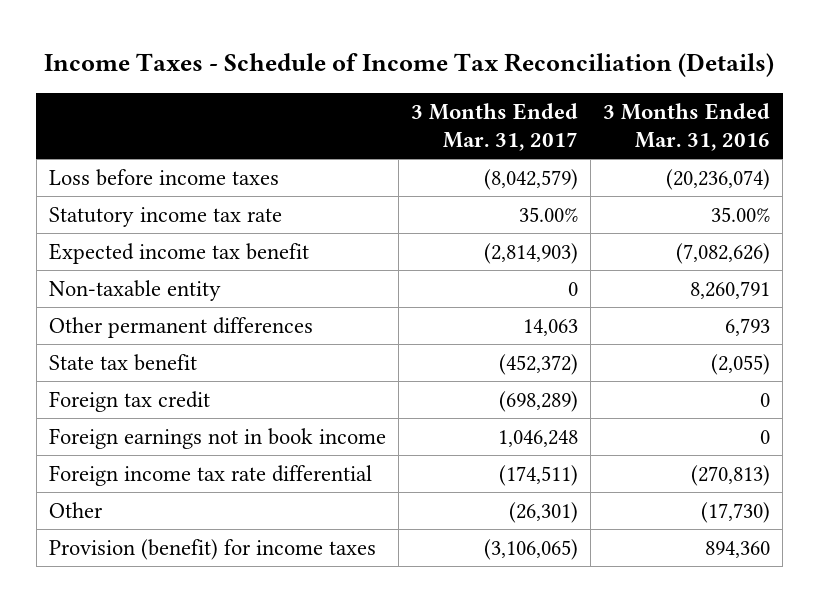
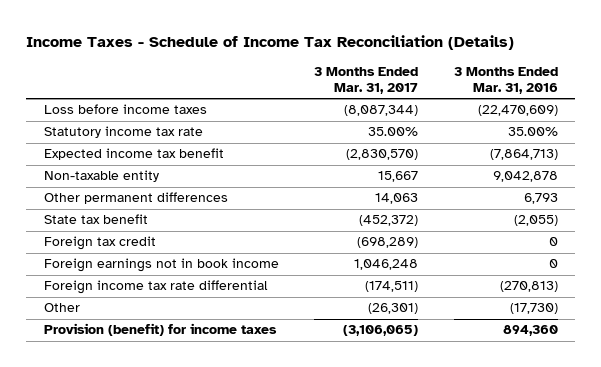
[483,168,578,190] (8,042,579) -> [344,105,419,117] (8,087,344)
[666,168,771,190] (20,236,074) -> [477,105,558,117] (22,470,609)
[483,242,578,264] (2,814,903) -> [346,149,419,161] (2,830,570)
[676,242,771,264] (7,082,626) -> [489,149,558,161] (7,864,713)
[567,281,578,296] 0 -> [378,171,419,183] 15,667
[690,280,771,299] 8,260,791 -> [492,171,558,183] 9,042,878

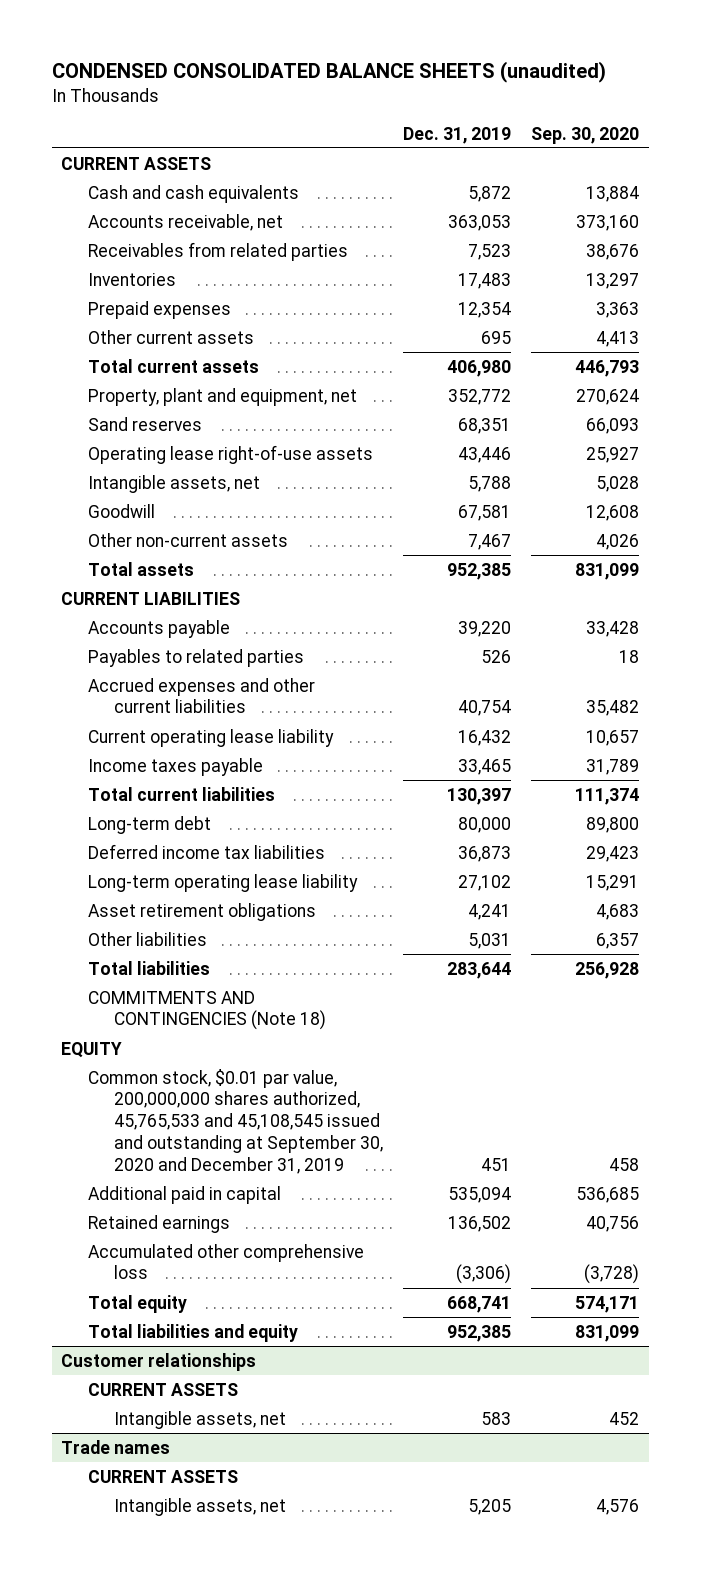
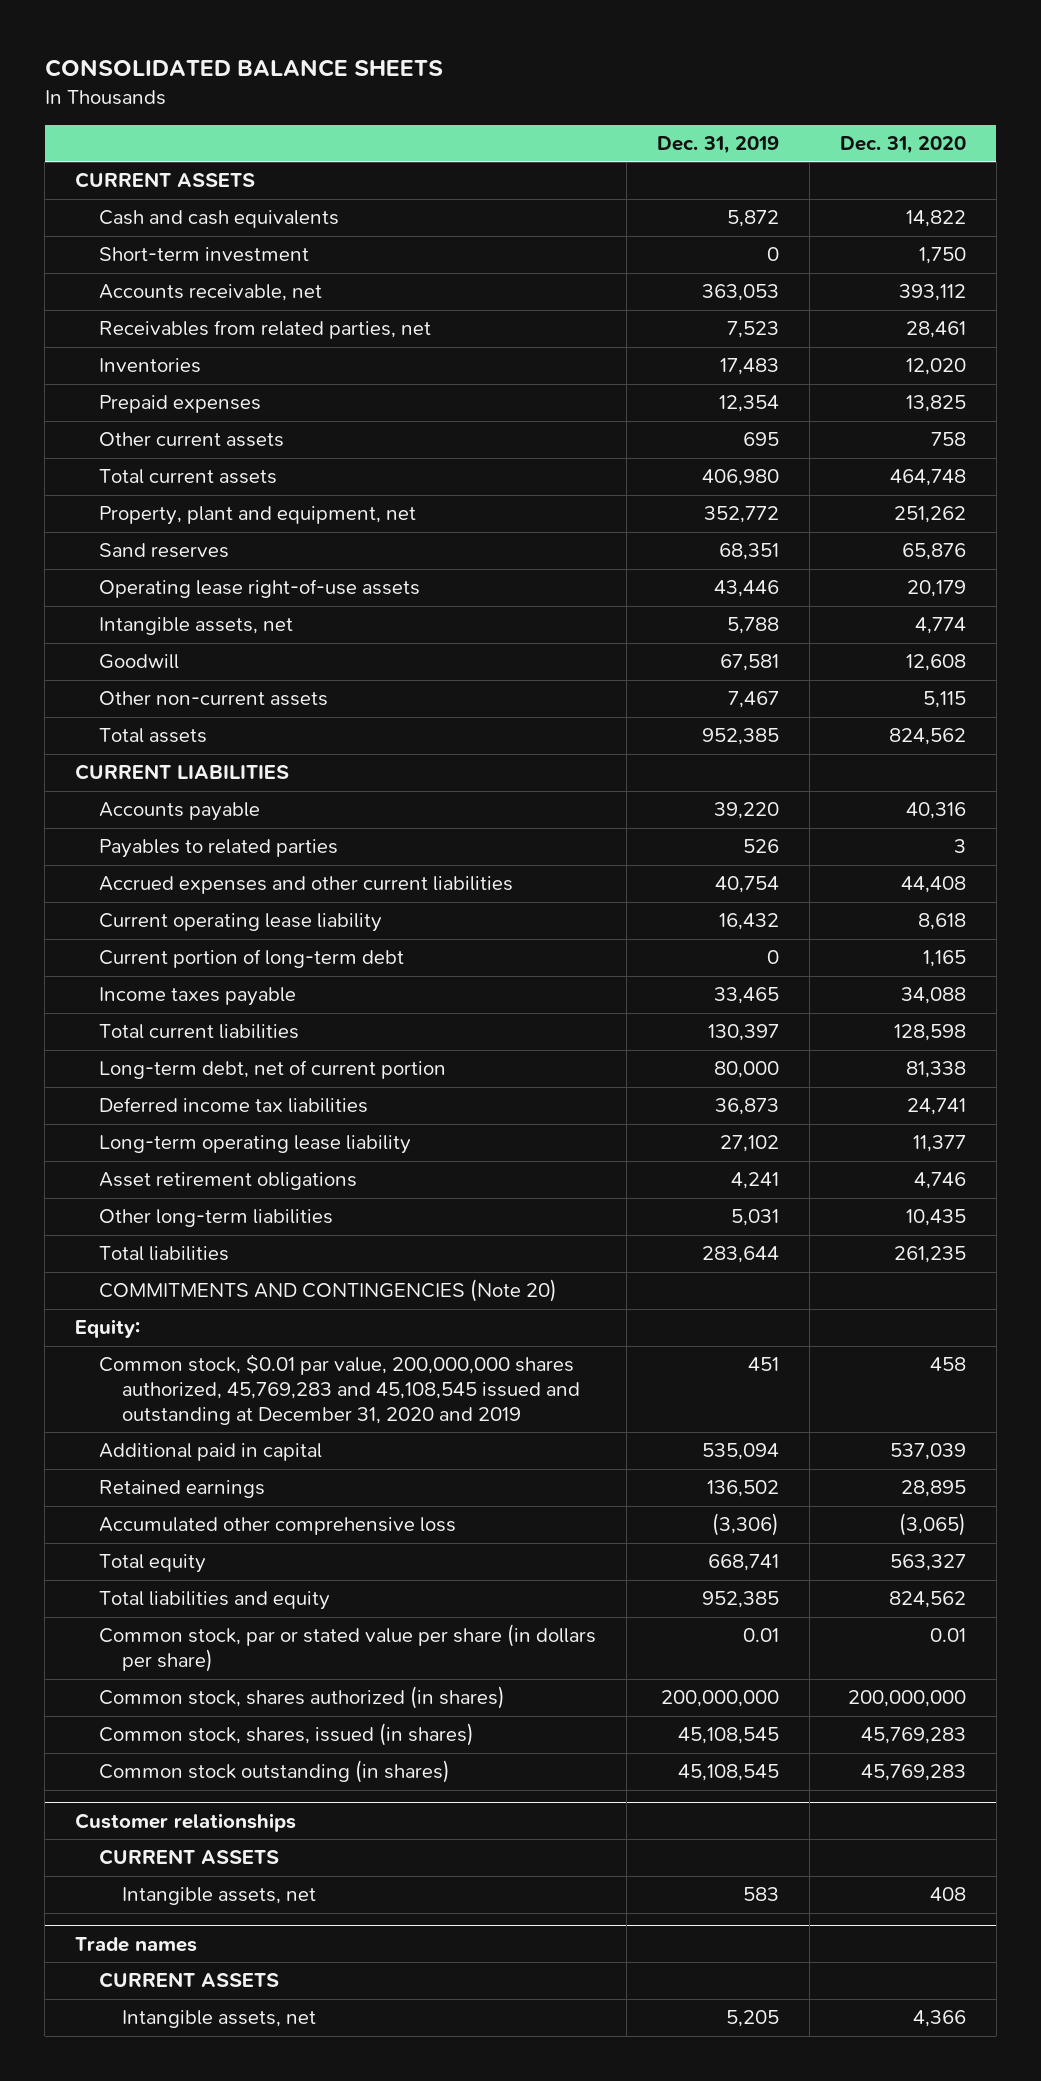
[51,61,606,84] CONDENSED CONSOLIDATED BALANCE SHEETS (unaudited) -> [44,59,443,78] CONSOLIDATED BALANCE SHEETS
[531,126,640,144] Sep. 30, 2020 -> none
none -> [839,135,966,154] Dec. 31, 2020
none -> [98,247,309,263] Short-term investment
[87,241,348,261] Receivables from related parties -> [98,320,431,340] Receivables from related parties, net
none -> [98,949,404,969] Current portion of long-term debt
[87,815,211,834] Long-term debt -> [98,1060,446,1080] Long-term debt, net of current portion
[87,931,207,946] Other liabilities -> [98,1209,333,1228] Other long-term liabilities
[87,990,327,1031] COMMITMENTS AND CONTINGENCIES (Note 18) -> [98,1279,557,1303] COMMITMENTS AND CONTINGENCIES (Note 20)
[61,1041,123,1058] EQUITY -> [75,1319,141,1339] Equity:
[87,1068,384,1174] Common stock, $0.01 par value, 200,000,000 shares authorized, 45,765,533 and 45,108,545 issued and outstanding at September 30, 2020 and December 31, 2019 -> [98,1354,581,1426] Common stock, $0.01 par value, 200,000,000 shares authorized, 45,769,283 and 45,108,545 issued and outstanding at December 31, 2020 and 2019
none -> [98,1624,596,1673] Common stock, par or stated value per share (in dollars per share)
none -> [98,1686,505,1710] Common stock, shares authorized (in shares)
none -> [98,1723,474,1747] Common stock, shares, issued (in shares)
none -> [98,1760,450,1784] Common stock outstanding (in shares)

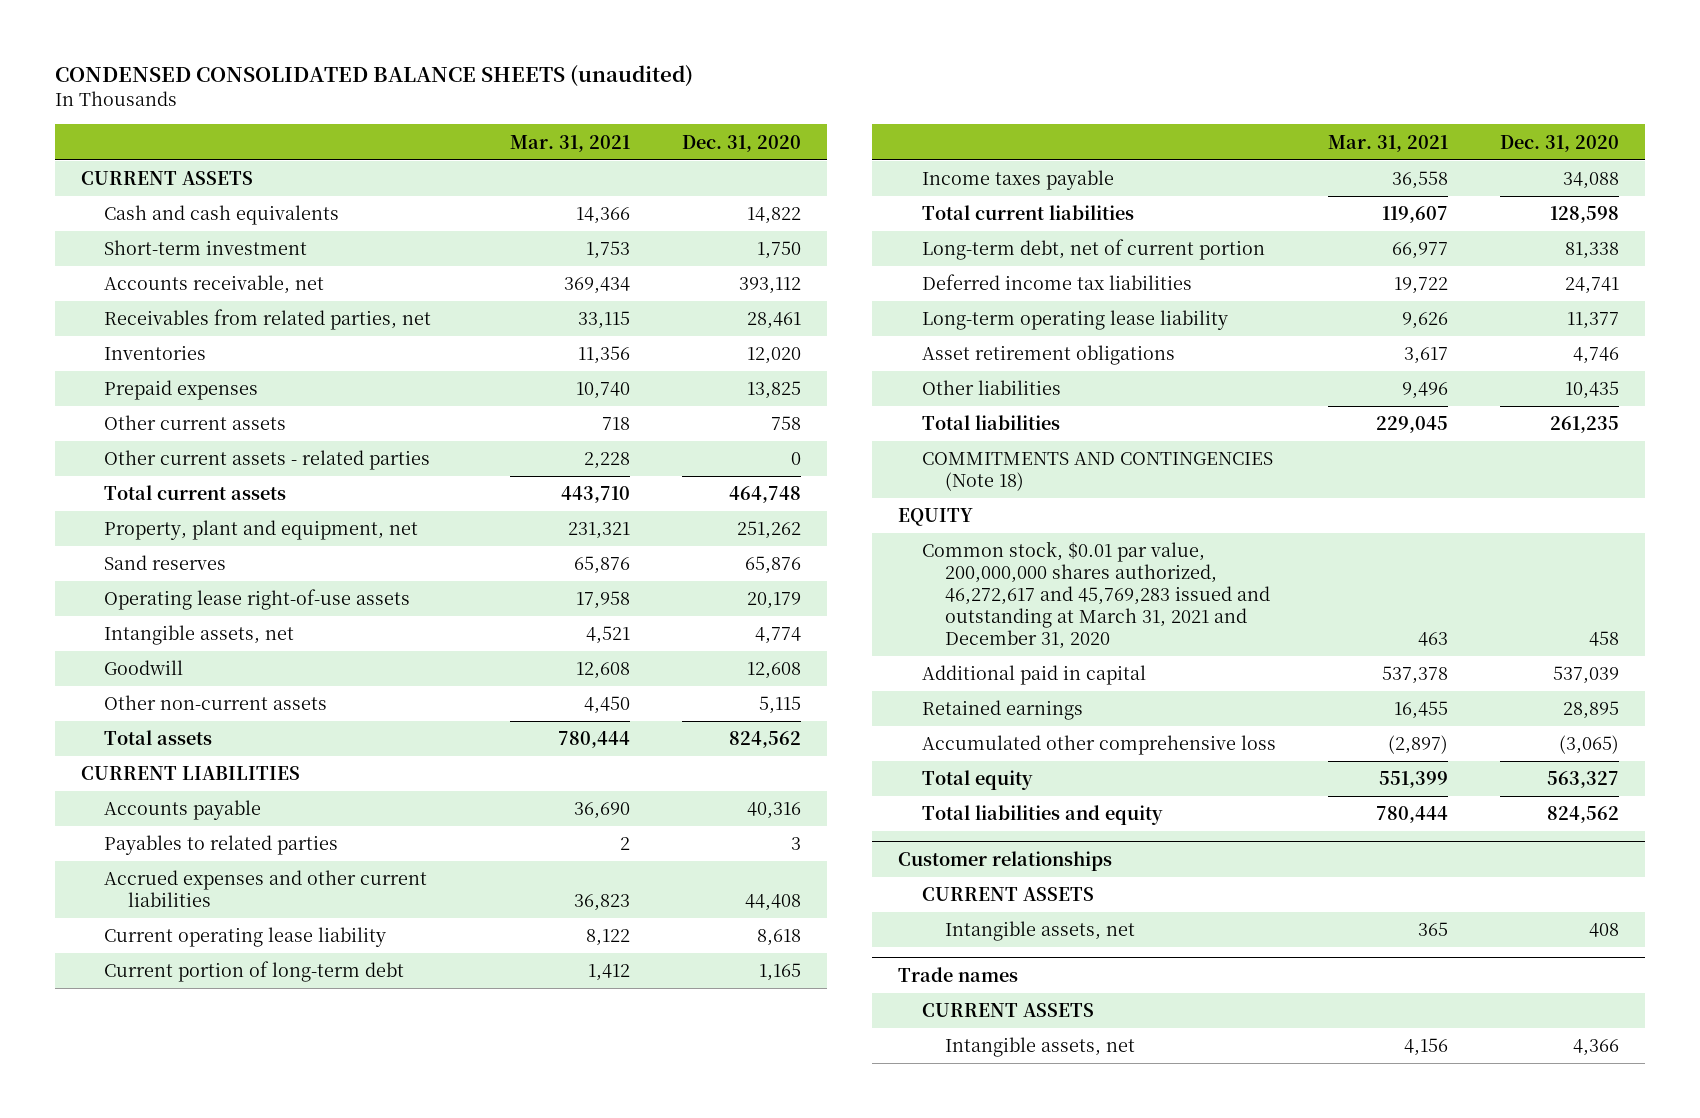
[44,59,443,78] CONSOLIDATED BALANCE SHEETS -> [54,65,693,88] CONDENSED CONSOLIDATED BALANCE SHEETS (unaudited)
[656,135,779,154] Dec. 31, 2019 -> none
none -> [510,134,631,152] Mar. 31, 2021
none -> [104,450,431,471] Other current assets - related parties
[98,1209,333,1228] Other long-term liabilities -> [921,380,1061,396] Other liabilities
[98,1279,557,1303] COMMITMENTS AND CONTINGENCIES (Note 20) -> [921,452,1273,492] COMMITMENTS AND CONTINGENCIES (Note 18)
[75,1319,141,1339] Equity: -> [898,508,974,527] EQUITY
[98,1354,581,1426] Common stock, $0.01 par value, 200,000,000 shares authorized, 45,769,283 and 45,108,545 issued and outstanding at December 31, 2020 and 2019 -> [921,541,1271,649] Common stock, $0.01 par value, 200,000,000 shares authorized, 46,272,617 and 45,769,283 issued and outstanding at March 31, 2021 and December 31, 2020
[98,1624,596,1673] Common stock, par or stated value per share (in dollars per share) -> none
[98,1686,505,1710] Common stock, shares authorized (in shares) -> none
[98,1723,474,1747] Common stock, shares, issued (in shares) -> none
[98,1760,450,1784] Common stock outstanding (in shares) -> none

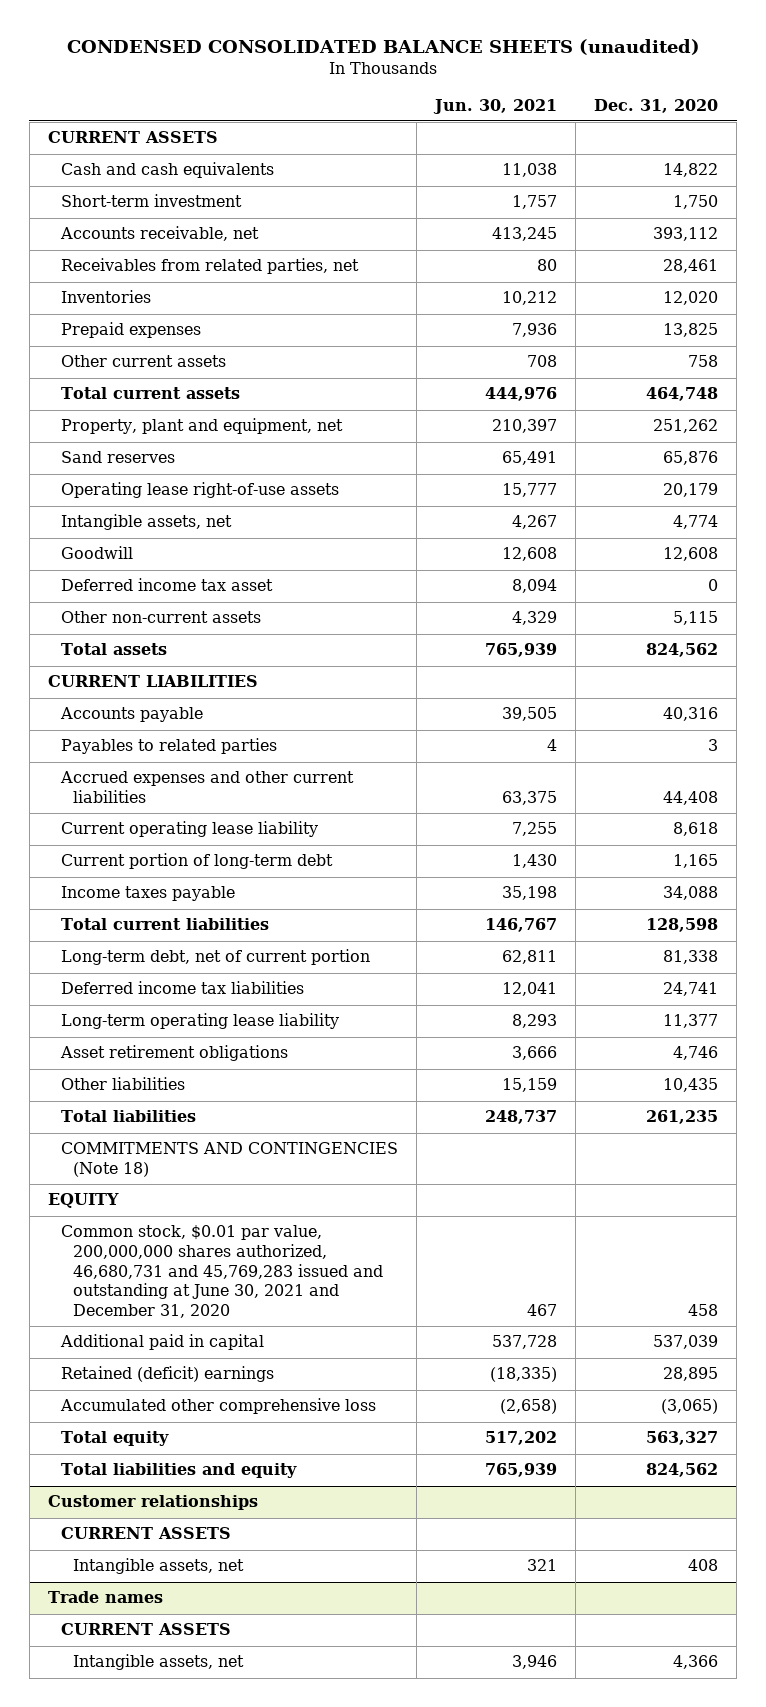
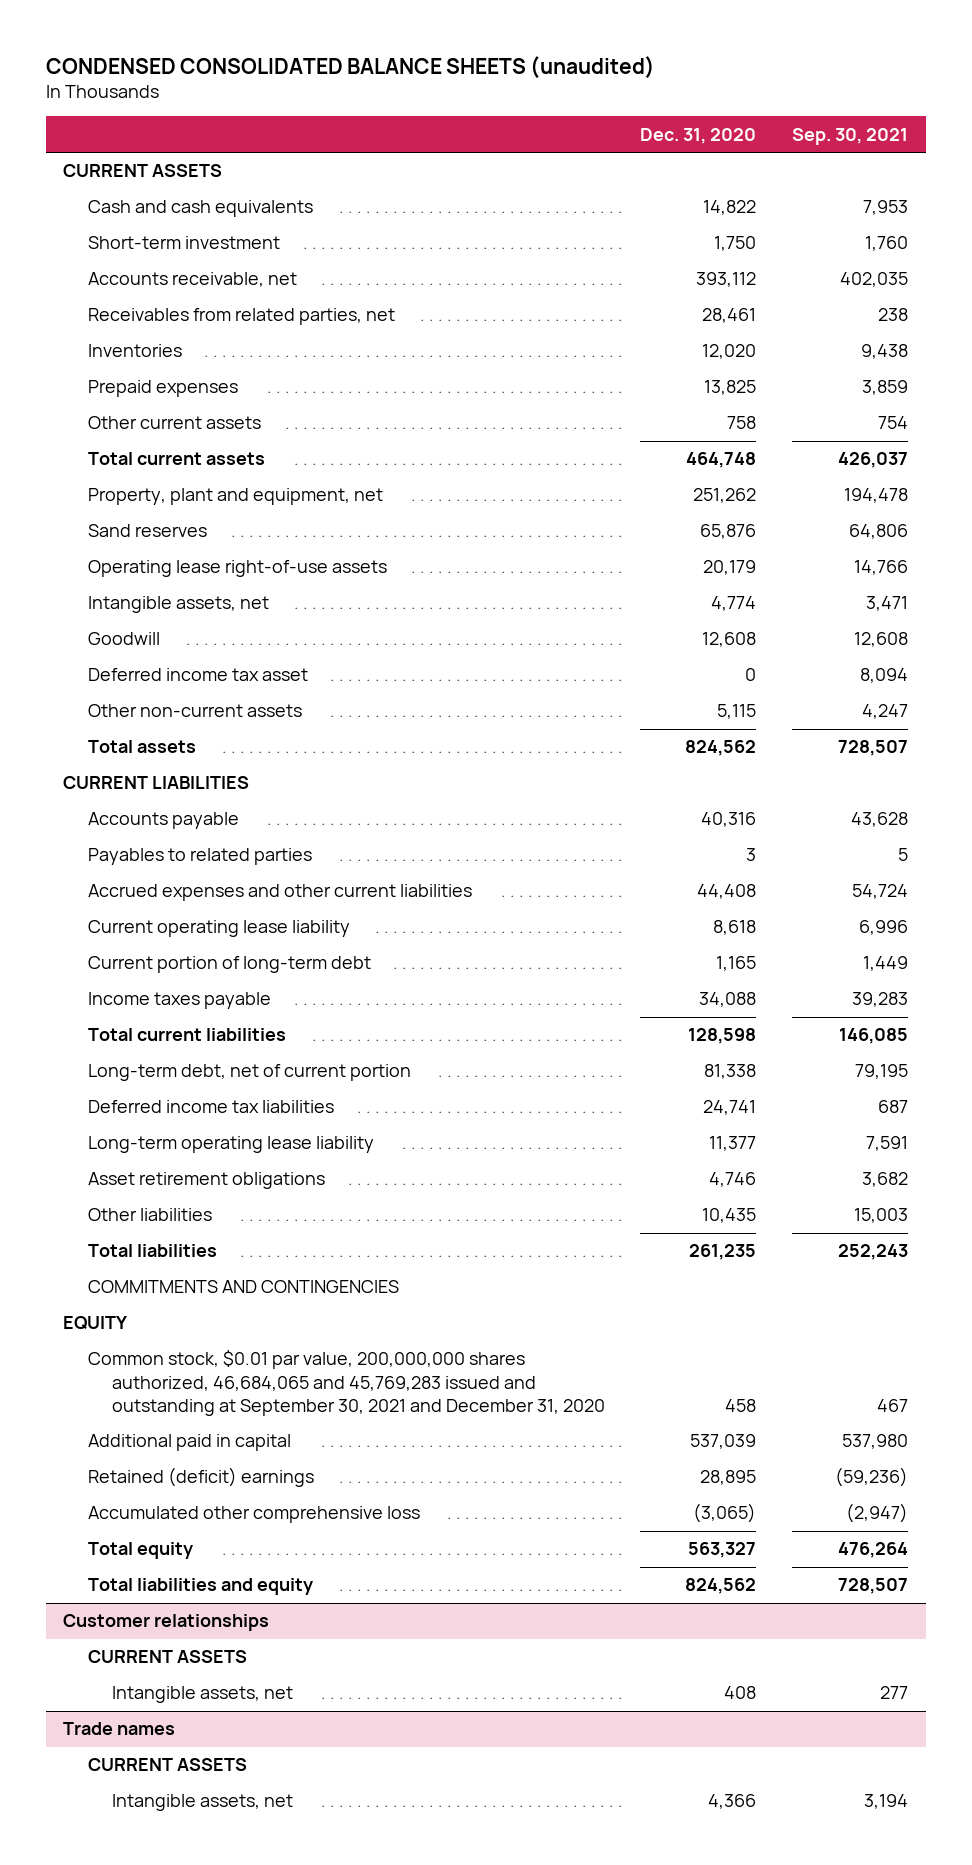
[432,98,557,114] Jun. 30, 2021 -> none
none -> [792,127,909,145] Sep. 30, 2021
[60,1142,398,1177] COMMITMENTS AND CONTINGENCIES (Note 18) -> [87,1280,399,1294] COMMITMENTS AND CONTINGENCIES
[60,1225,384,1318] Common stock, $0.01 par value, 200,000,000 shares authorized, 46,680,731 and 45,769,283 issued and outstanding at June 30, 2021 and December 31, 2020 -> [87,1350,605,1416] Common stock, $0.01 par value, 200,000,000 shares authorized, 46,684,065 and 45,769,283 issued and outstanding at September 30, 2021 and December 31, 2020

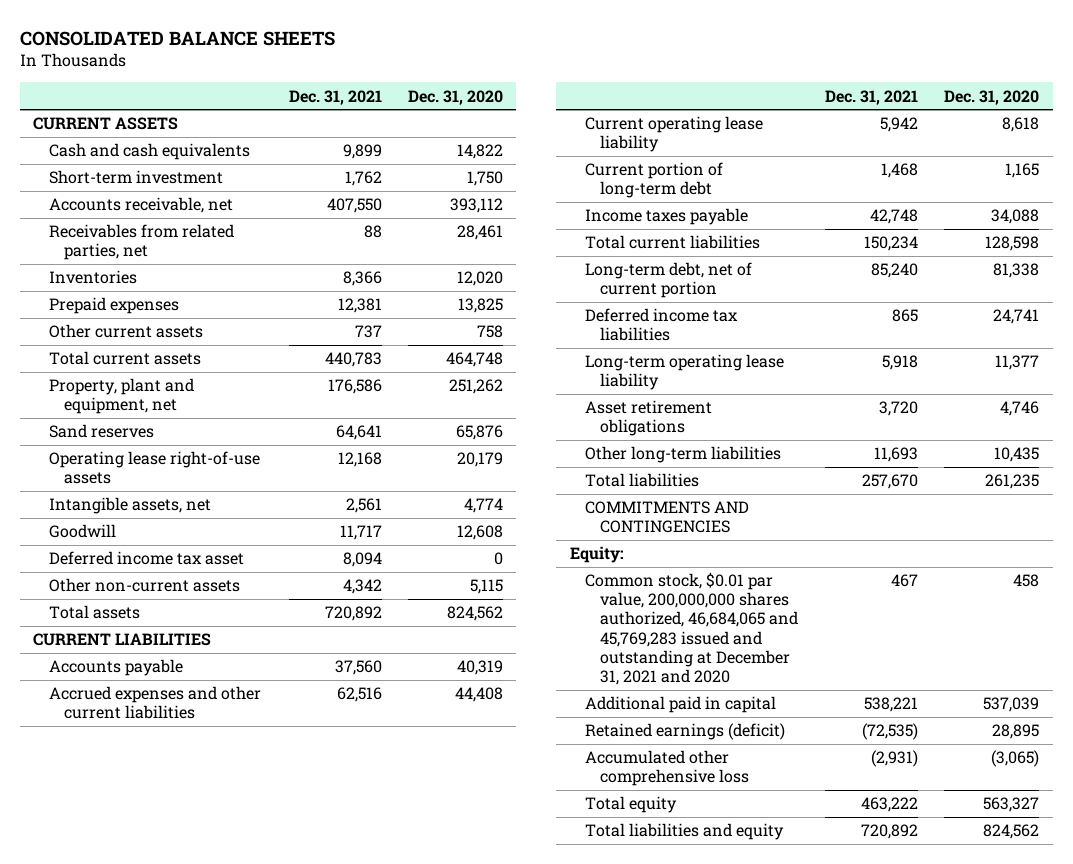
[45,55,655,78] CONDENSED CONSOLIDATED BALANCE SHEETS (unaudited) -> [20,30,336,46] CONSOLIDATED BALANCE SHEETS
[792,127,909,145] Sep. 30, 2021 -> none
none -> [288,89,382,105] Dec. 31, 2021
[87,848,312,866] Payables to related parties -> none
[701,812,757,828] 40,316 -> [457,660,504,676] 40,319
[87,1208,212,1222] Other liabilities -> [584,446,781,464] Other long-term liabilities
[63,1316,128,1331] EQUITY -> [569,546,624,564] Equity:
[87,1350,605,1416] Common stock, $0.01 par value, 200,000,000 shares authorized, 46,684,065 and 45,769,283 issued and outstanding at September 30, 2021 and December 31, 2020 -> [584,572,799,685] Common stock, $0.01 par value, 200,000,000 shares authorized, 46,684,065 and 45,769,283 issued and outstanding at December 31, 2021 and 2020
[87,1467,314,1488] Retained (deficit) earnings -> [584,723,785,741] Retained earnings (deficit)
[63,1614,270,1632] Customer relationships -> none
[87,1650,247,1664] CURRENT ASSETS -> none
[111,1686,293,1704] Intangible assets, net -> none
[63,1722,176,1736] Trade names -> none
[87,1758,247,1772] CURRENT ASSETS -> none
[111,1794,293,1812] Intangible assets, net -> none

